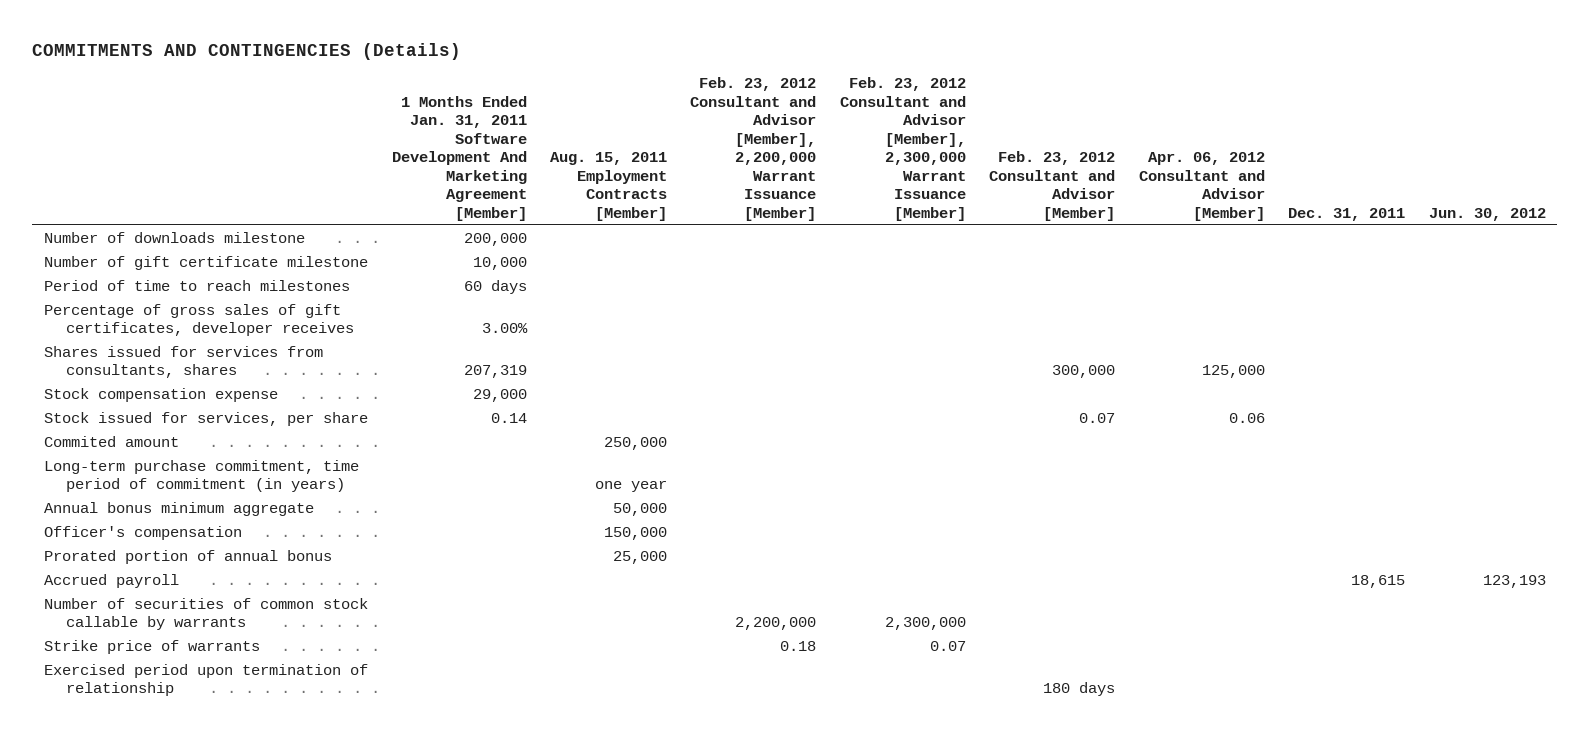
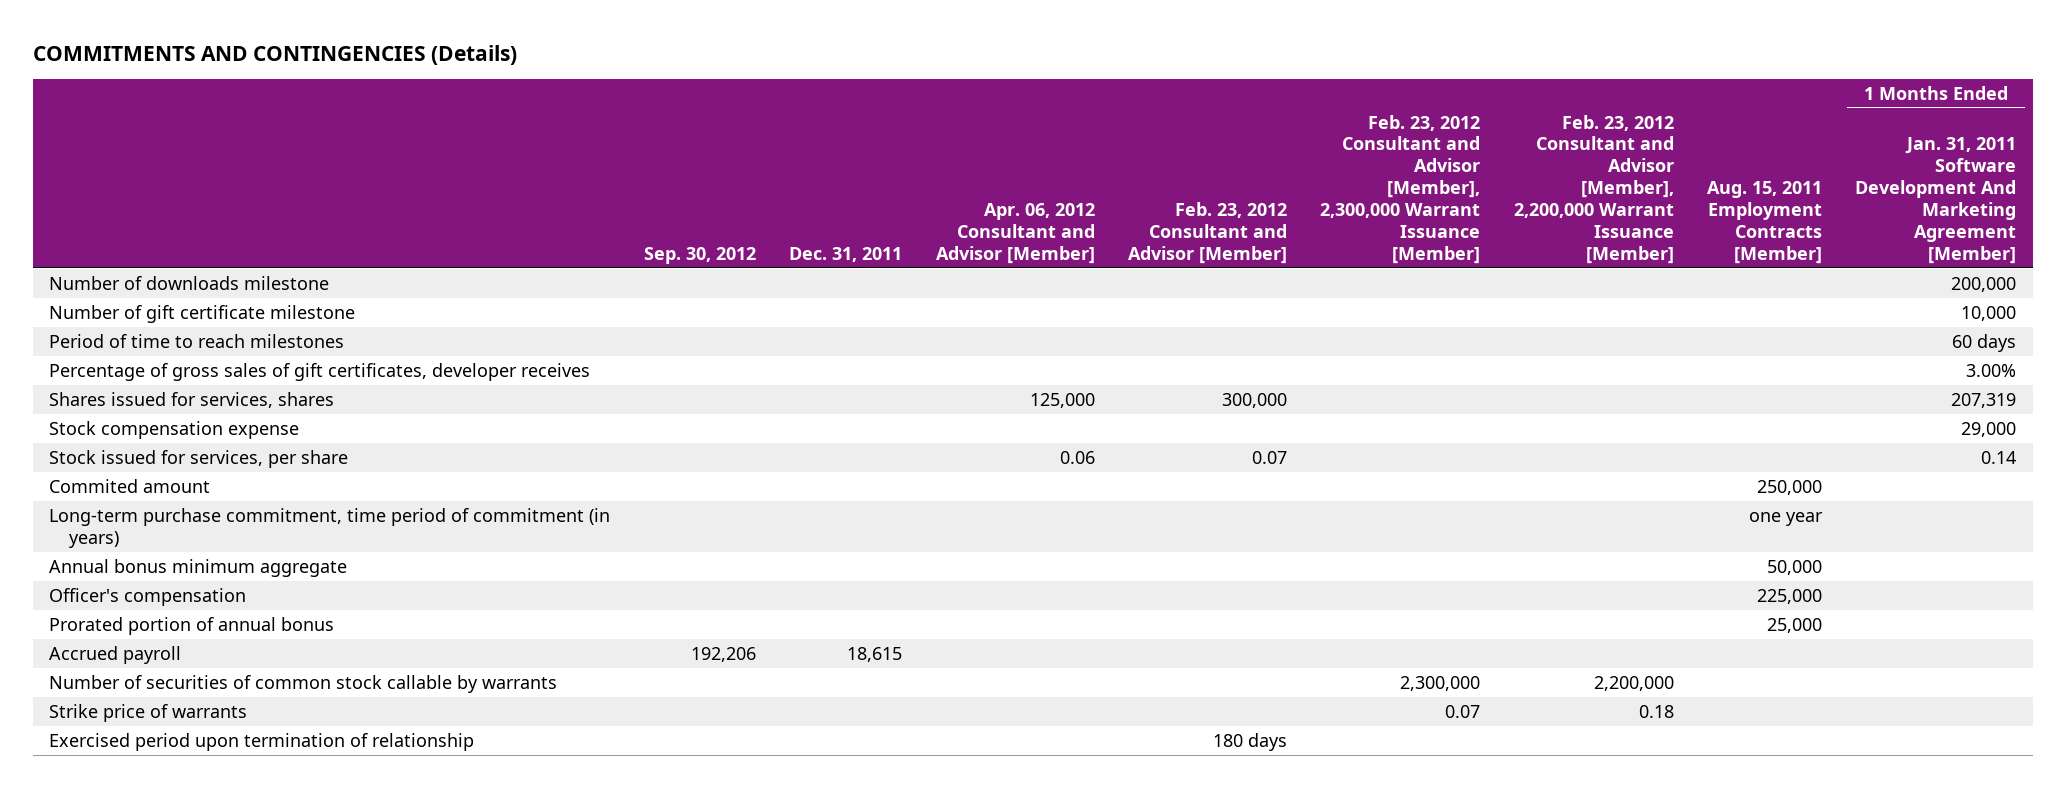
[1428,207,1546,221] Jun. 30, 2012 -> none
none -> [643,246,756,264] Sep. 30, 2012
[44,345,324,379] Shares issued for services from consultants, shares -> [49,391,335,408] Shares issued for services, shares
[603,526,667,540] 150,000 -> [1756,588,1822,604] 225,000

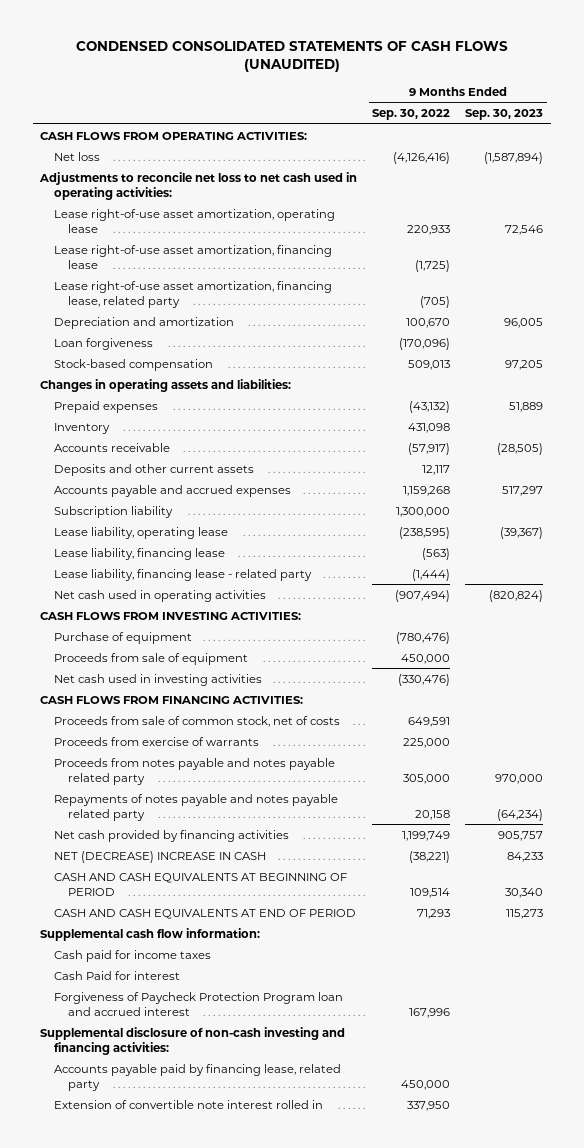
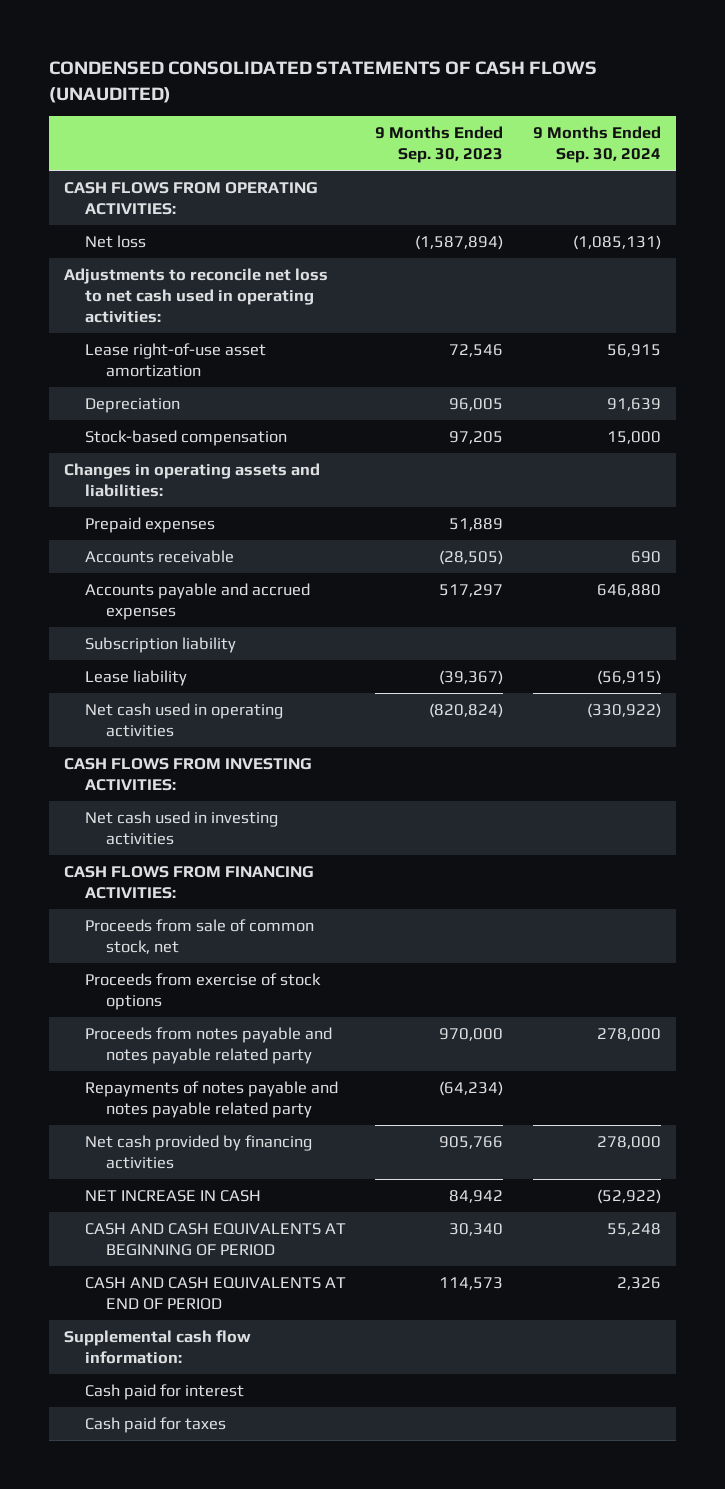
[372,109,451,121] Sep. 30, 2022 -> none
none -> [533,125,662,164] 9 Months Ended Sep. 30, 2024
[54,244,333,269] Lease right-of-use asset amortization, financing lease -> none
[54,280,333,308] Lease right-of-use asset amortization, financing lease, related party -> none
[54,337,154,350] Loan forgiveness -> none
[54,208,336,233] Lease right-of-use asset amortization, operating lease -> [84,342,266,378] Lease right-of-use asset amortization
[54,316,235,329] Depreciation and amortization -> [84,397,180,413] Depreciation
[54,422,111,434] Inventory -> none
[54,463,255,476] Deposits and other current assets -> none
[54,547,226,560] Lease liability, financing lease -> none
[54,568,313,581] Lease liability, financing lease - related party -> none
[54,526,229,539] Lease liability, operating lease -> [84,669,187,686] Lease liability
[54,631,193,644] Purchase of equipment -> none
[54,652,249,665] Proceeds from sale of equipment -> none
[54,715,341,727] Proceeds from sale of common stock, net of costs -> [84,918,314,955] Proceeds from sale of common stock, net
[54,736,260,746] Proceeds from exercise of warrants -> [84,972,321,1011] Proceeds from exercise of stock options
[498,830,544,841] 905,757 -> [439,1135,504,1149] 905,766
[54,850,267,863] NET (DECREASE) INCREASE IN CASH -> [84,1189,261,1202] NET INCREASE IN CASH
[507,851,544,862] 84,233 -> [449,1189,504,1203] 84,942
[506,908,544,919] 115,273 -> [439,1276,504,1290] 114,573
[54,991,344,1016] Forgiveness of Paycheck Protection Program loan and accrued interest -> none
[40,1026,346,1055] Supplemental disclosure of non-cash investing and financing activities: -> none
[54,1063,342,1091] Accounts payable paid by financing lease, related party -> none
[54,1099,324,1109] Extension of convertible note interest rolled in -> none
[54,949,212,962] Cash paid for income taxes -> [84,1383,244,1400] Cash paid for interest
[54,970,181,980] Cash Paid for interest -> [84,1416,226,1433] Cash paid for taxes

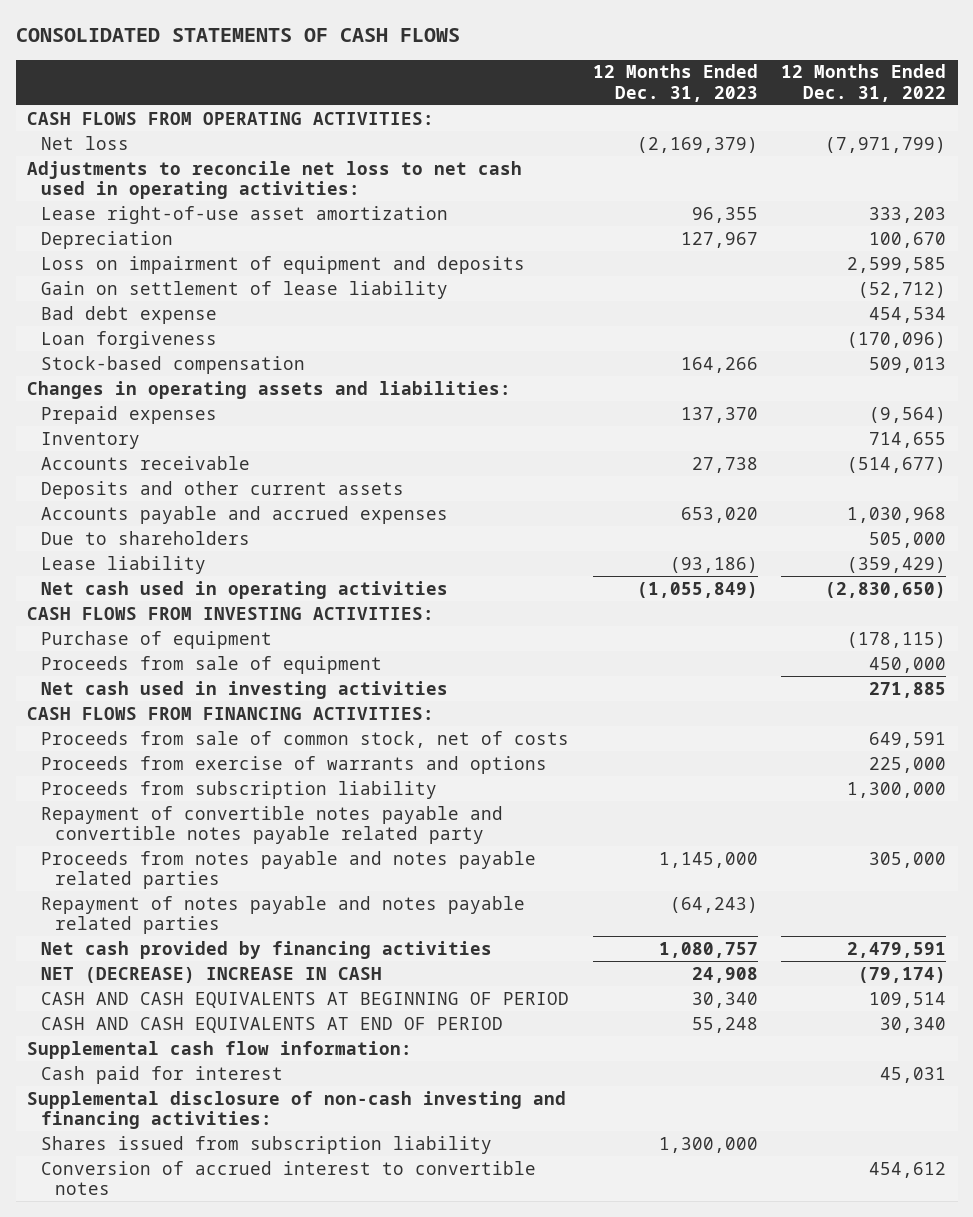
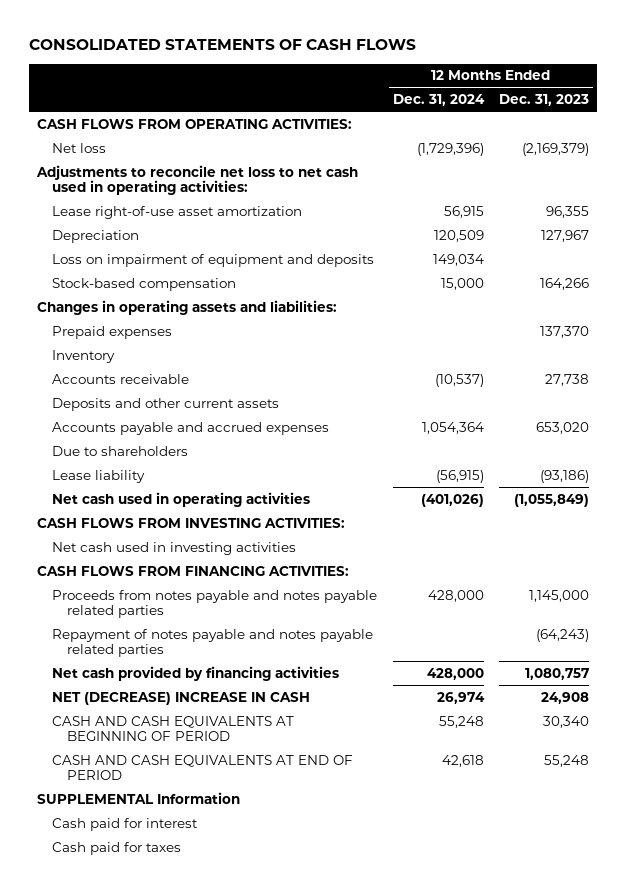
[781,64,947,102] 12 Months Ended Dec. 31, 2022 -> none
none -> [392,93,485,106] Dec. 31, 2024
[41,280,449,299] Gain on settlement of lease liability -> none
[41,305,218,324] Bad debt expense -> none
[41,330,218,349] Loan forgiveness -> none
[41,630,273,649] Purchase of equipment -> none
[41,655,383,674] Proceeds from sale of equipment -> none
[41,730,570,748] Proceeds from sale of common stock, net of costs -> none
[41,755,548,774] Proceeds from exercise of warrants and options -> none
[41,780,438,799] Proceeds from subscription liability -> none
[41,805,504,844] Repayment of convertible notes payable and convertible notes payable related party -> none
[27,1040,413,1059] Supplemental cash flow information: -> [36,791,240,804] SUPPLEMENTAL Information
[27,1090,567,1129] Supplemental disclosure of non-cash investing and financing activities: -> none
[41,1135,493,1154] Shares issued from subscription liability -> none
[41,1160,537,1195] Conversion of accrued interest to convertible notes -> none
none -> [51,841,181,855] Cash paid for taxes

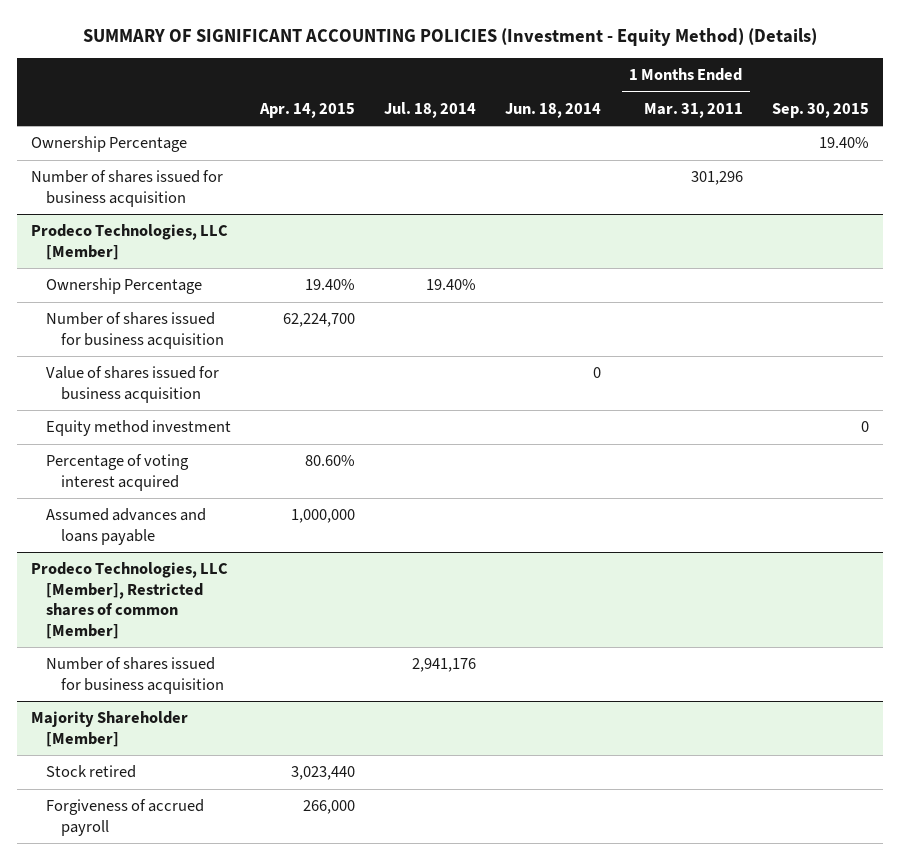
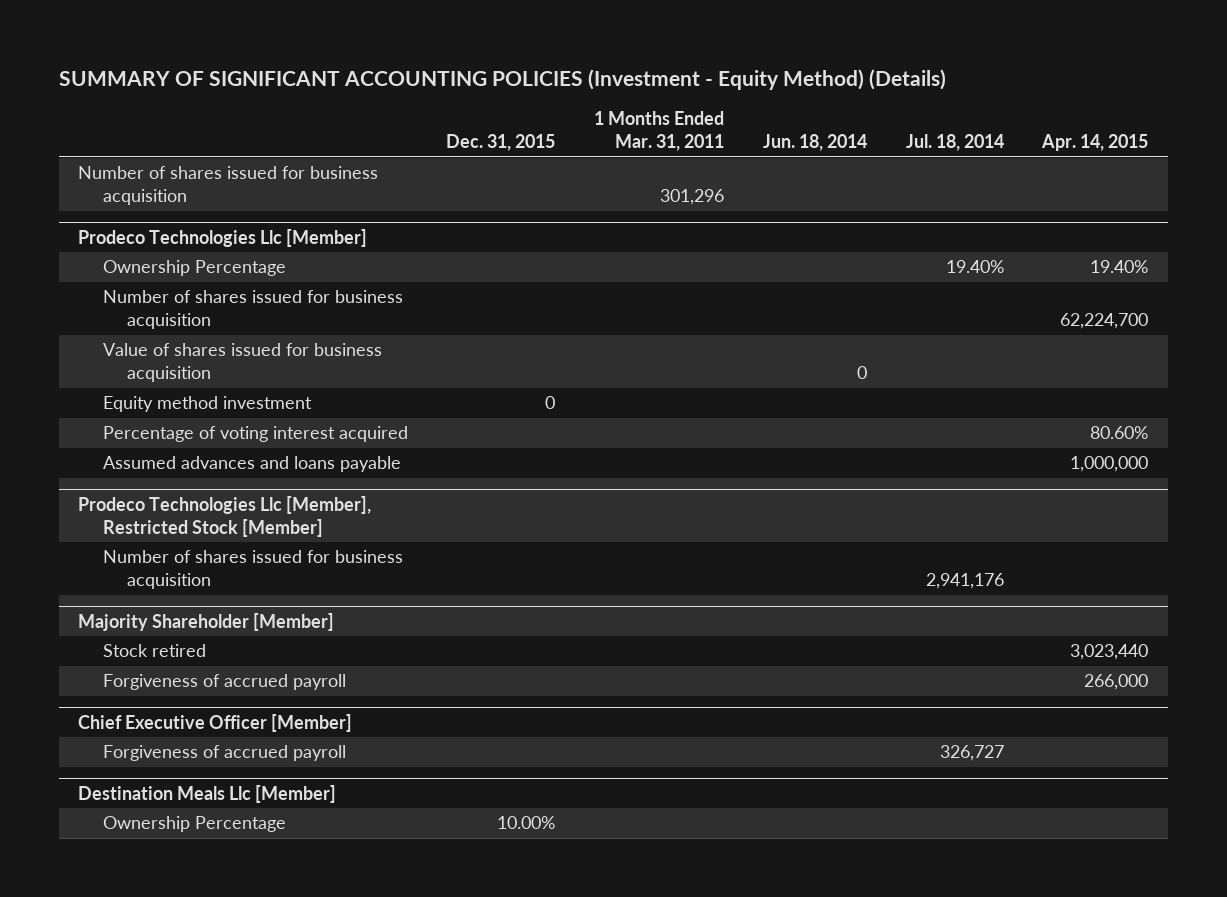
[771,103,869,119] Sep. 30, 2015 -> none
none -> [446,134,556,152] Dec. 31, 2015
[31,136,188,153] Ownership Percentage -> none
[31,224,229,260] Prodeco Technologies, LLC [Member] -> [78,228,368,247] Prodeco Technologies Llc [Member]
[31,562,229,639] Prodeco Technologies, LLC [Member], Restricted shares of common [Member] -> [78,495,372,537] Prodeco Technologies Llc [Member], Restricted Stock [Member]
none -> [78,713,353,732] Chief Executive Officer [Member]
none -> [102,745,346,762] Forgiveness of accrued payroll
none -> [78,784,337,803] Destination Meals Llc [Member]
none -> [102,816,286,833] Ownership Percentage

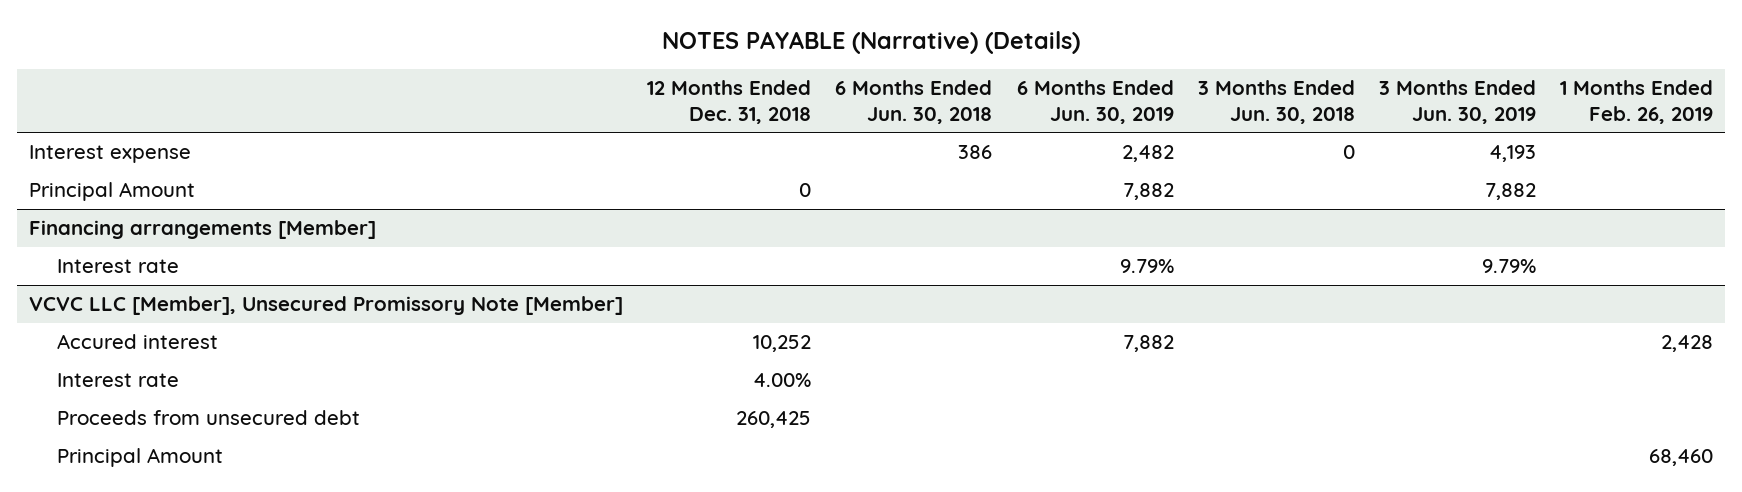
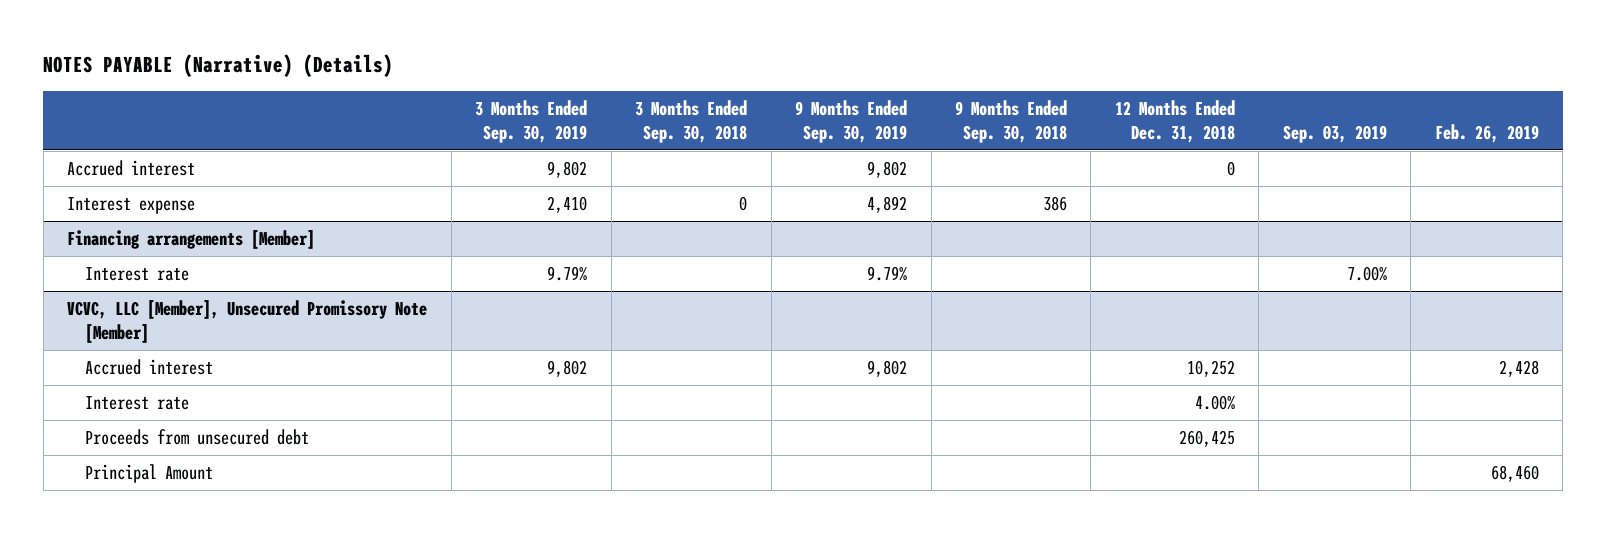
[835,80,993,124] 6 Months Ended Jun. 30, 2018 -> none
[1016,80,1174,124] 6 Months Ended Jun. 30, 2019 -> none
[1197,80,1355,124] 3 Months Ended Jun. 30, 2018 -> none
[1378,80,1536,124] 3 Months Ended Jun. 30, 2019 -> none
[1559,80,1713,124] 1 Months Ended Feb. 26, 2019 -> none
none -> [475,100,588,143] 3 Months Ended Sep. 30, 2019
none -> [635,100,748,143] 3 Months Ended Sep. 30, 2018
none -> [795,100,908,143] 9 Months Ended Sep. 30, 2019
none -> [955,100,1068,143] 9 Months Ended Sep. 30, 2018
none -> [1282,124,1387,143] Sep. 03, 2019
none -> [1434,123,1539,143] Feb. 26, 2019
none -> [67,160,196,177] Accrued interest
[29,182,196,202] Principal Amount -> none
[29,296,624,316] VCVC LLC [Member], Unsecured Promissory Note [Member] -> [67,300,428,343] VCVC, LLC [Member], Unsecured Promissory Note [Member]
[56,334,218,350] Accured interest -> [84,359,213,376] Accrued interest

